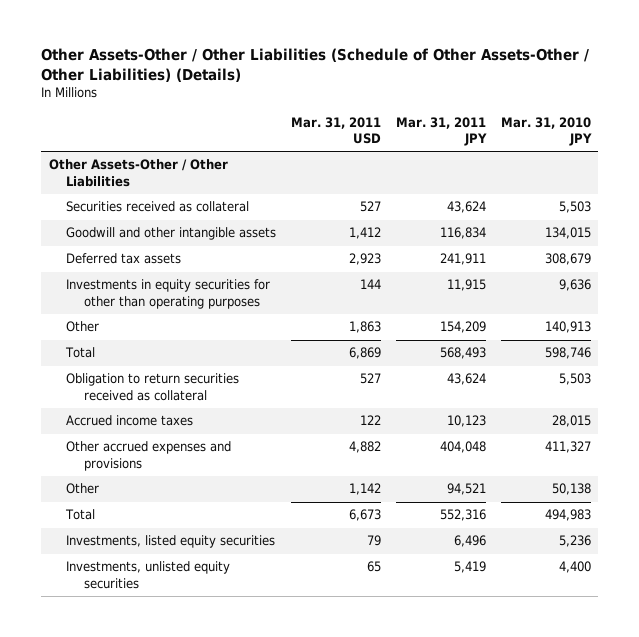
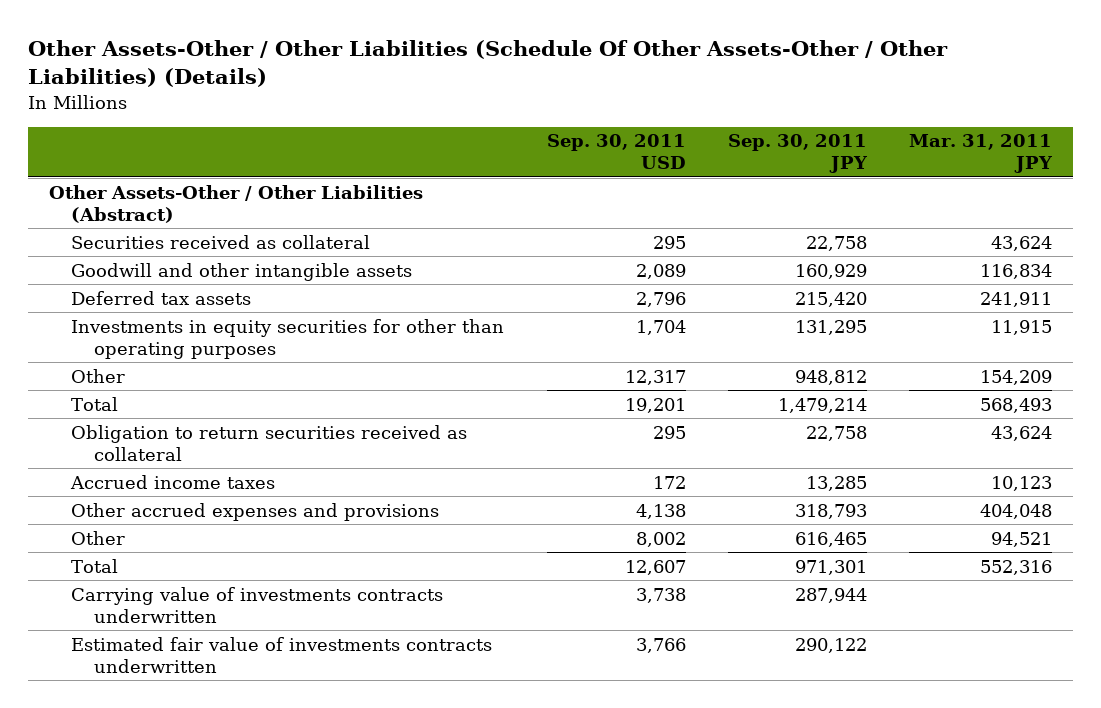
[41,48,590,82] Other Assets-Other / Other Liabilities (Schedule of Other Assets-Other / Other Liabilities) (Details) -> [27,39,948,88] Other Assets-Other / Other Liabilities (Schedule Of Other Assets-Other / Other Liabilities) (Details)
[290,116,381,144] Mar. 31, 2011 USD -> none
[500,116,592,146] Mar. 31, 2010 JPY -> none
none -> [546,134,686,170] Sep. 30, 2011 USD
none -> [727,134,868,174] Sep. 30, 2011 JPY
[48,159,228,187] Other Assets-Other / Other Liabilities -> [48,184,423,223] Other Assets-Other / Other Liabilities (Abstract)
[66,535,276,549] Investments, listed equity securities -> none
[66,561,231,589] Investments, unlisted equity securities -> none
none -> [71,586,444,623] Carrying value of investments contracts underwritten
none -> [71,636,493,673] Estimated fair value of investments contracts underwritten

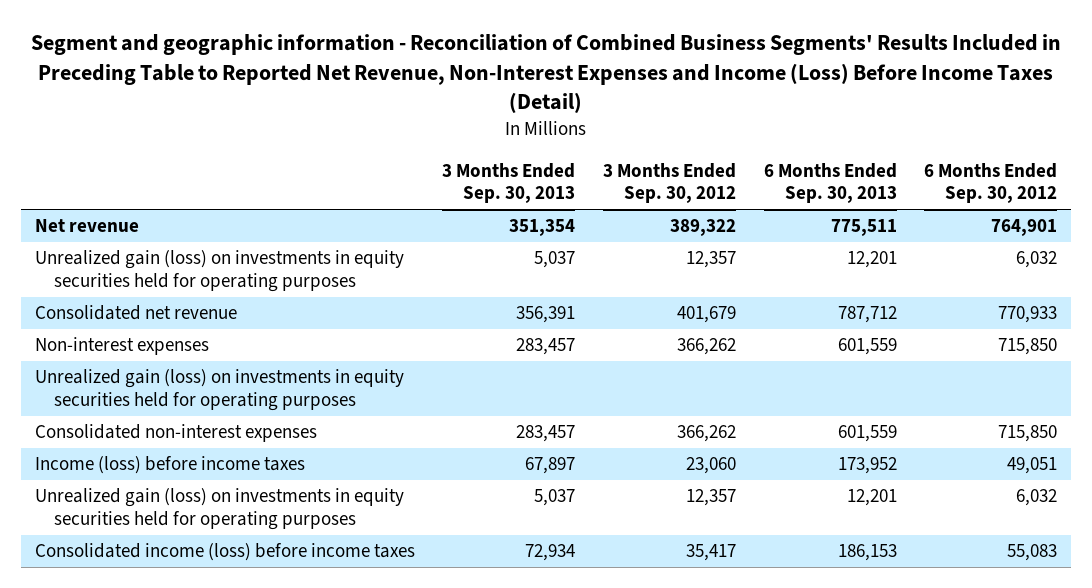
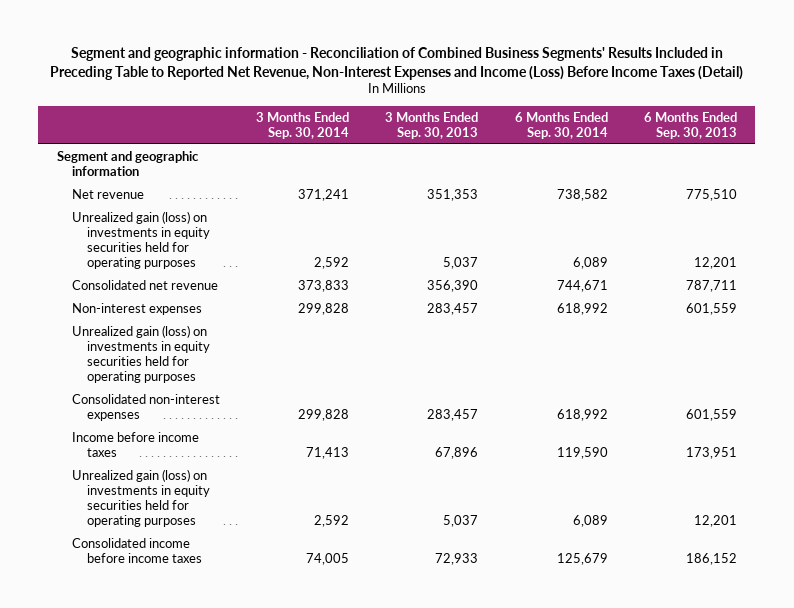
[602,162,736,204] 3 Months Ended Sep. 30, 2012 -> none
[924,162,1058,204] 6 Months Ended Sep. 30, 2012 -> none
none -> [256,111,350,139] 3 Months Ended Sep. 30, 2014
none -> [514,111,608,139] 6 Months Ended Sep. 30, 2014
none -> [56,150,199,176] Segment and geographic information
[509,219,576,237] 351,354 -> [427,188,479,201] 351,353
[830,219,897,237] 775,511 -> [686,188,738,201] 775,510
[516,306,576,324] 356,391 -> [427,279,479,292] 356,390
[837,306,897,324] 787,712 -> [686,279,738,292] 787,711
[34,456,305,475] Income (loss) before income taxes -> [71,431,199,457] Income before income taxes
[525,457,576,475] 67,897 -> [435,446,479,459] 67,896
[837,457,897,475] 173,952 -> [686,446,738,459] 173,951
[34,543,415,562] Consolidated income (loss) before income taxes -> [71,537,203,563] Consolidated income before income taxes
[525,544,576,562] 72,934 -> [435,552,479,565] 72,933
[837,544,897,562] 186,153 -> [686,552,738,565] 186,152

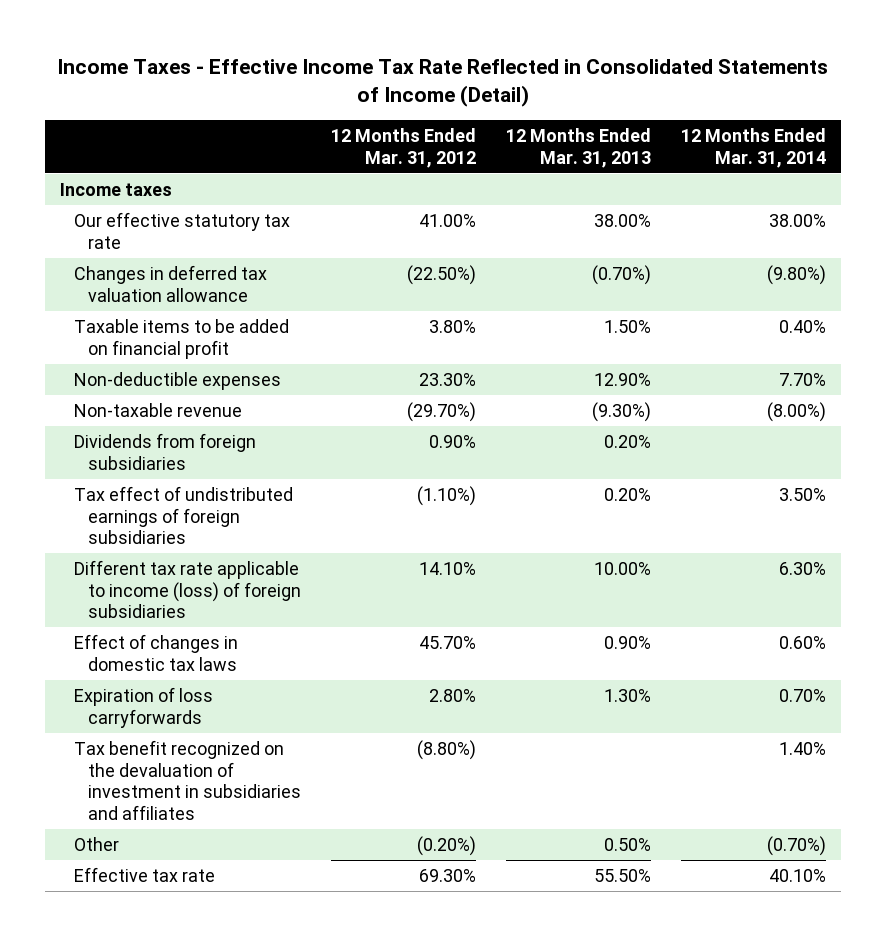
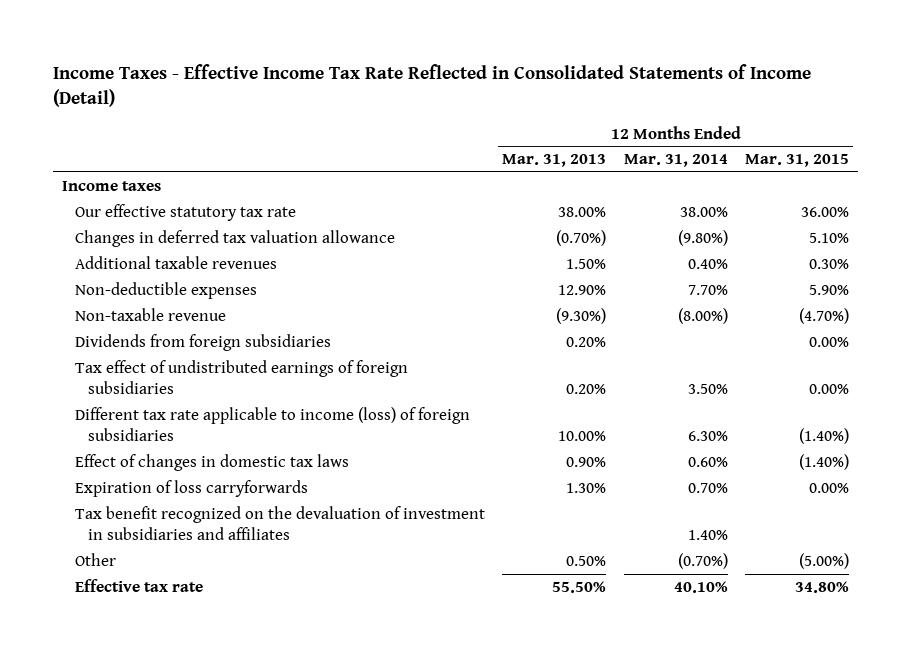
[330,128,476,168] 12 Months Ended Mar. 31, 2012 -> none
none -> [745,154,850,168] Mar. 31, 2015
[74,319,290,359] Taxable items to be added on financial profit -> [74,255,277,269] Additional taxable revenues

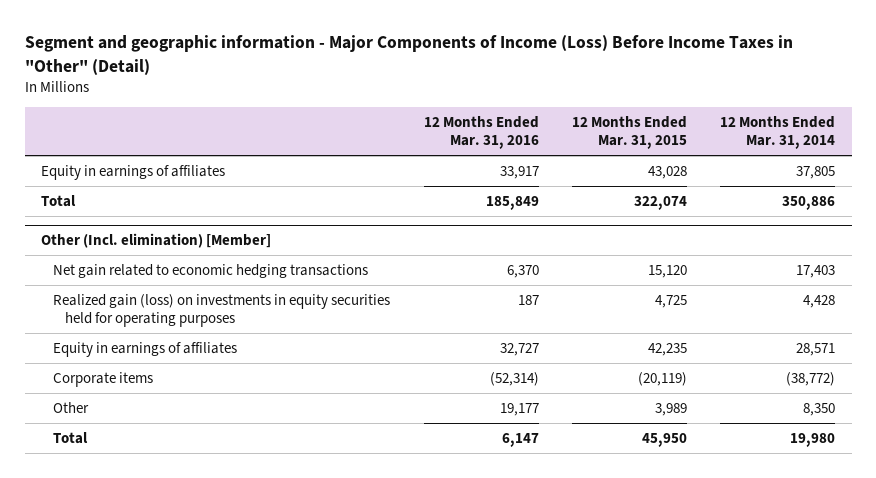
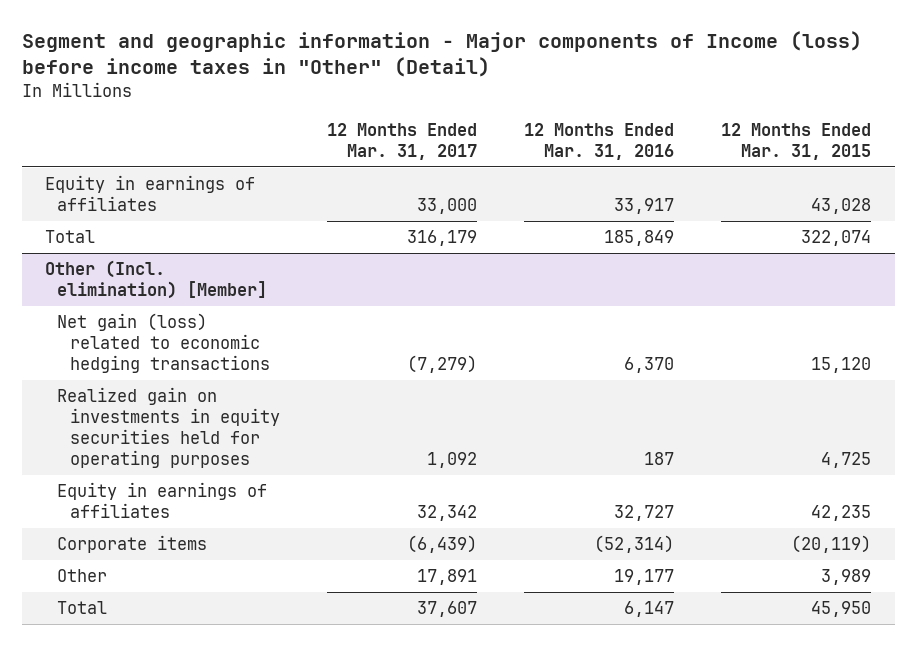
[24,35,793,75] Segment and geographic information - Major Components of Income (Loss) Before Income Taxes in "Other" (Detail) -> [21,30,862,78] Segment and geographic information - Major components of Income (loss) before income taxes in "Other" (Detail)
[720,115,836,150] 12 Months Ended Mar. 31, 2014 -> none
none -> [326,122,477,160] 12 Months Ended Mar. 31, 2017
[53,263,369,278] Net gain related to economic hedging transactions -> [57,313,270,373] Net gain (loss) related to economic hedging transactions
[53,293,391,328] Realized gain (loss) on investments in equity securities held for operating purposes -> [57,387,280,468] Realized gain on investments in equity securities held for operating purposes

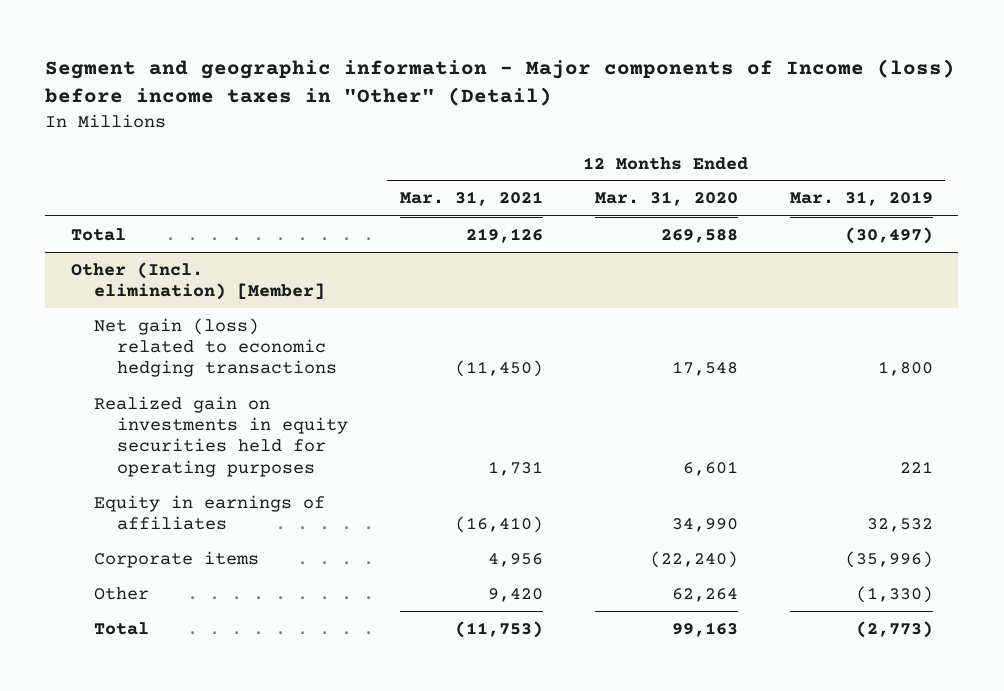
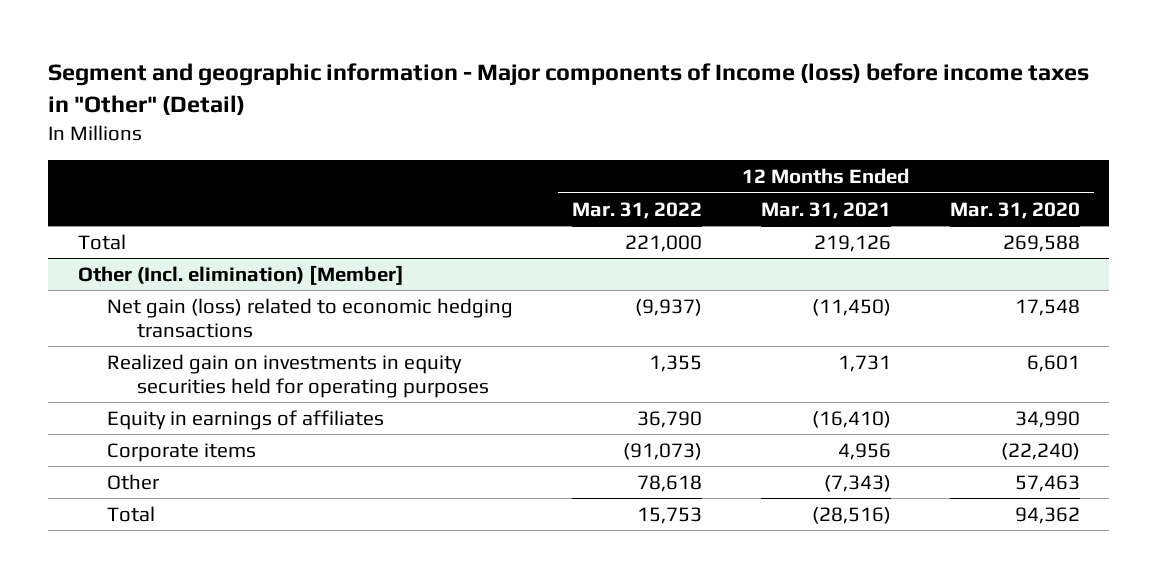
[789,191,933,207] Mar. 31, 2019 -> none
none -> [572,201,703,219] Mar. 31, 2022
[488,587,544,602] 9,420 -> [823,474,891,492] (7,343)
[671,587,738,602] 62,264 -> [1014,474,1080,492] 57,463
[455,620,544,638] (11,753) -> [811,506,891,524] (28,516)
[671,621,738,637] 99,163 -> [1014,506,1080,524] 94,362

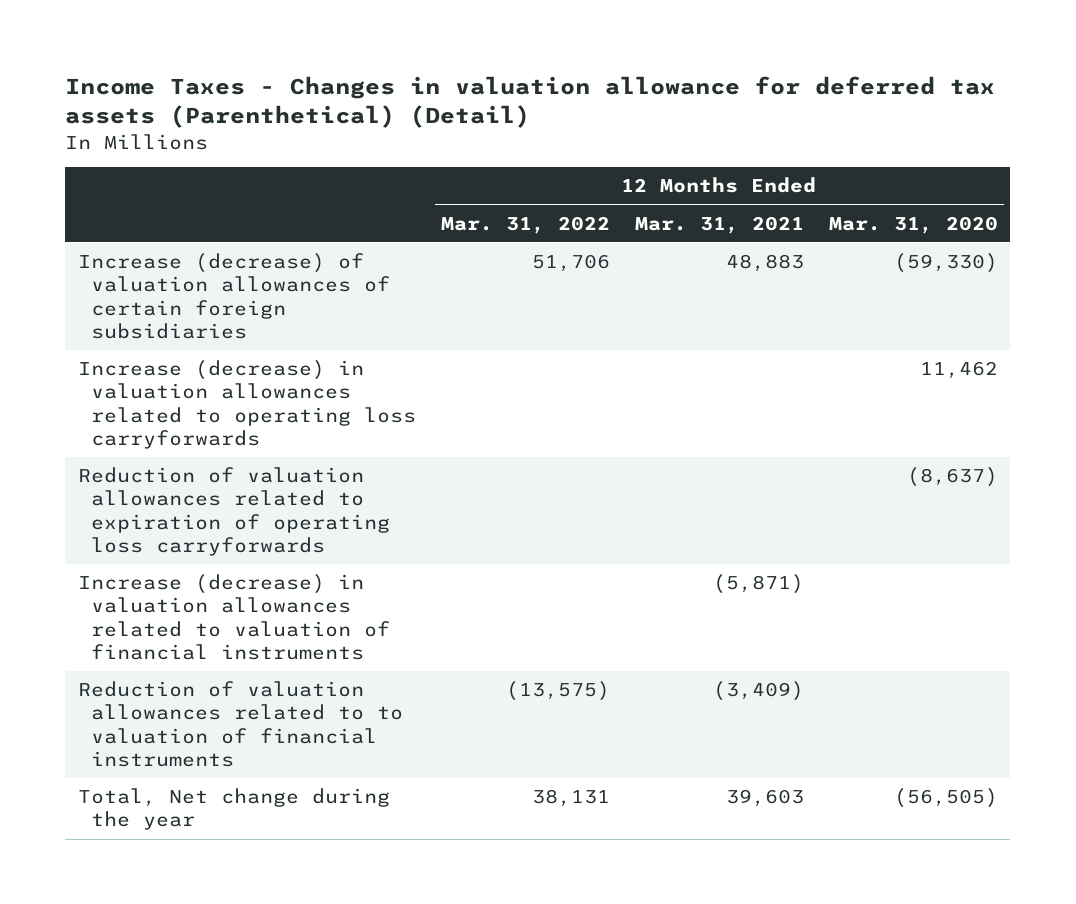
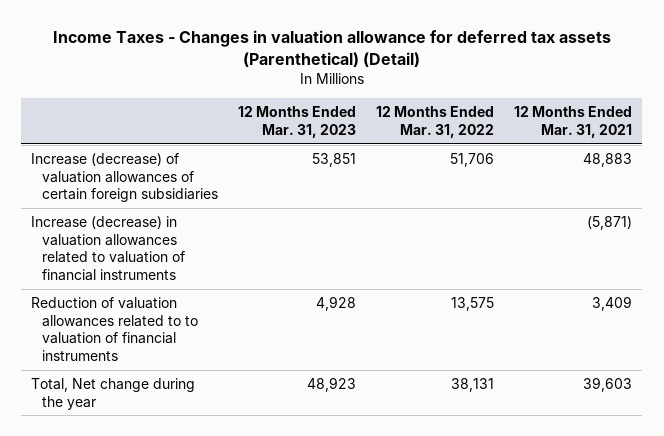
[828,215,998,234] Mar. 31, 2020 -> none
none -> [237,106,356,139] 12 Months Ended Mar. 31, 2023
[77,360,417,449] Increase (decrease) in valuation allowances related to operating loss carryforwards -> none
[77,467,391,556] Reduction of valuation allowances related to expiration of operating loss carryforwards -> none
[506,681,611,702] (13,575) -> [450,297,494,312] 13,575
[712,681,804,702] (3,409) -> [592,296,633,312] 3,409

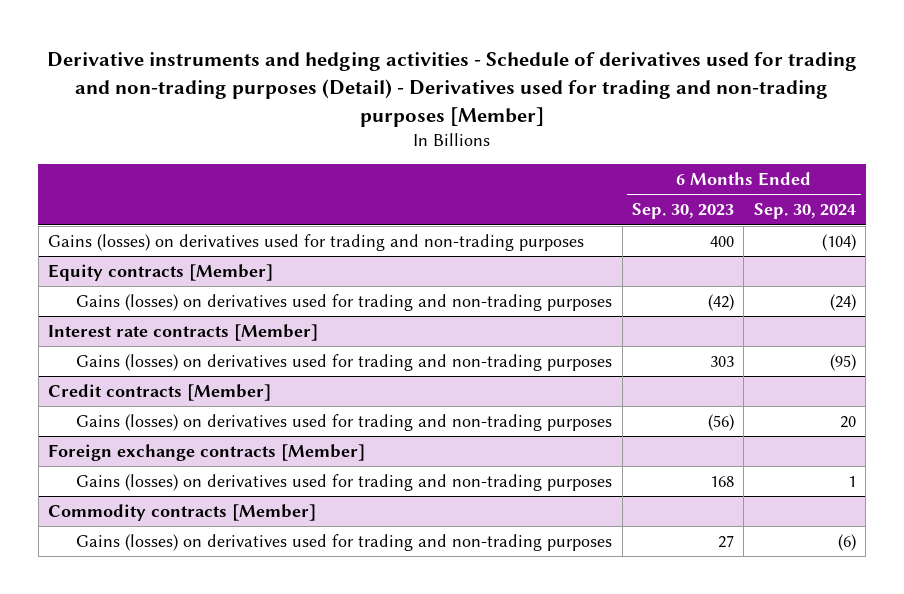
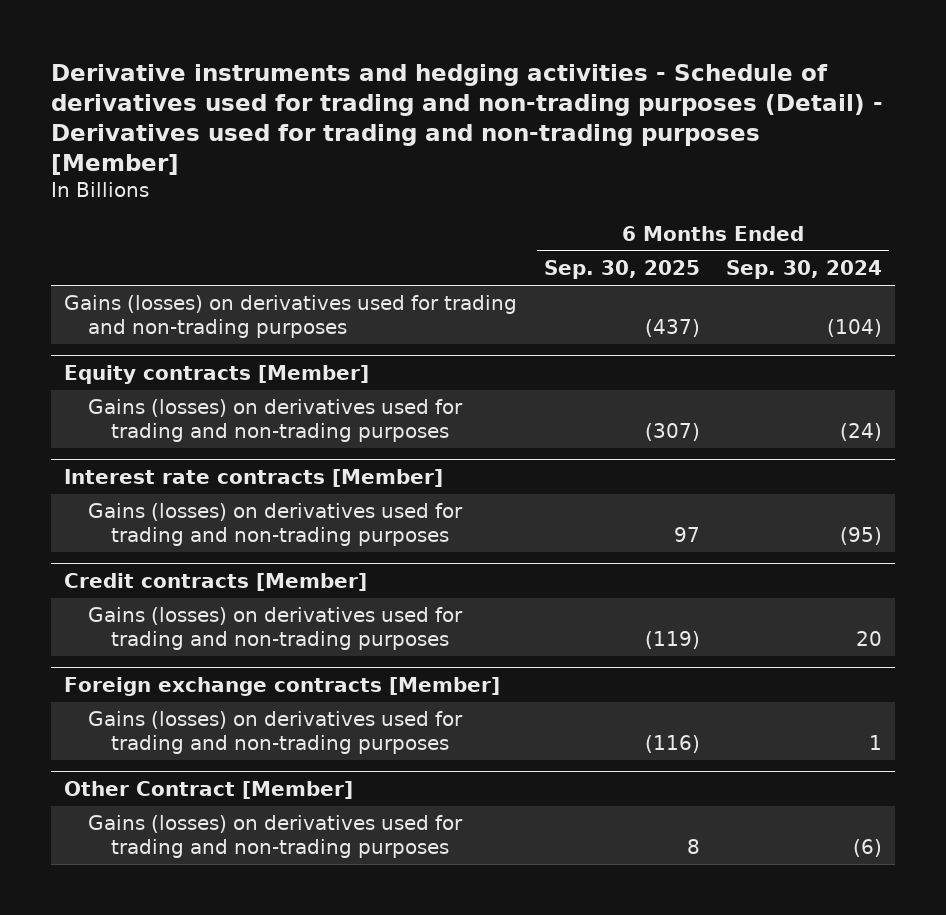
[632,203,735,220] Sep. 30, 2023 -> none
none -> [543,260,700,280] Sep. 30, 2025
[48,504,317,522] Commodity contracts [Member] -> [64,781,354,800] Other Contract [Member]

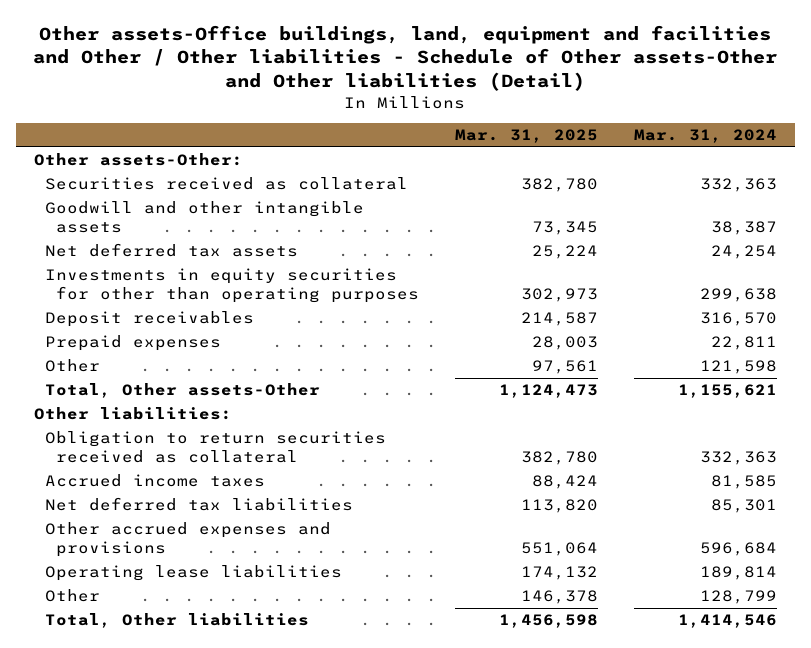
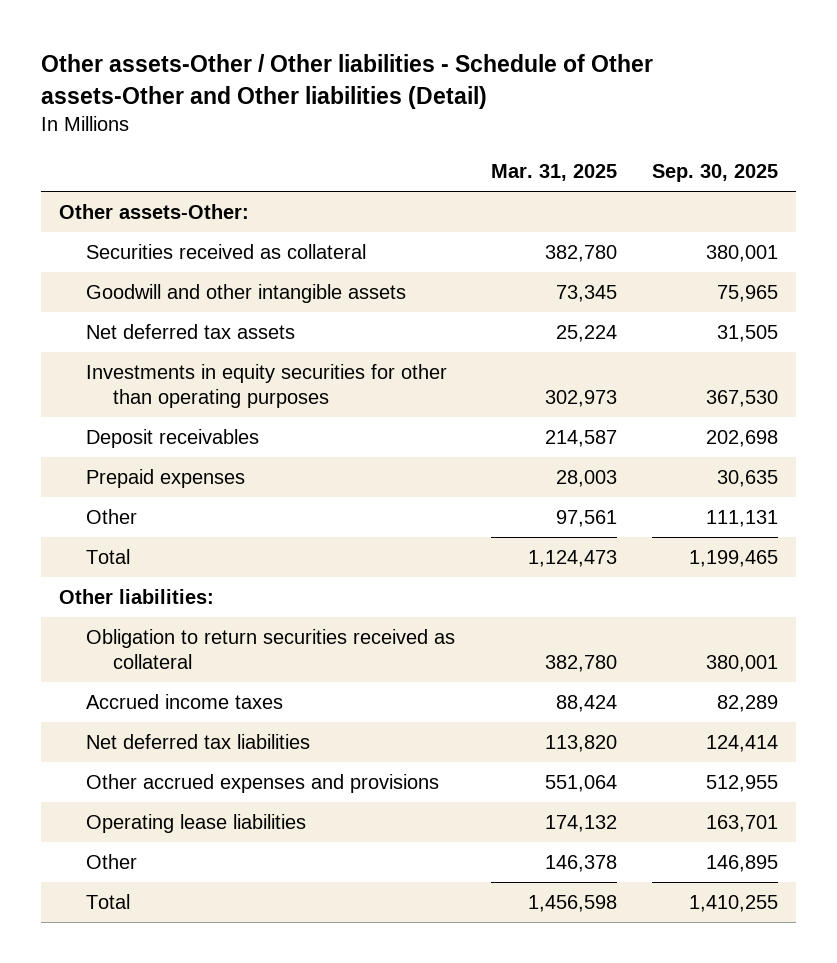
[33,24,778,92] Other assets-Office buildings, land, equipment and facilities and Other / Other liabilities - Schedule of Other assets-Other and Other liabilities (Detail) -> [41,54,654,109] Other assets-Other / Other liabilities - Schedule of Other assets-Other and Other liabilities (Detail)
[633,129,777,144] Mar. 31, 2024 -> none
none -> [652,164,779,183] Sep. 30, 2025
[45,383,321,399] Total, Other assets-Other -> [86,548,131,564] Total
[45,613,310,629] Total, Other liabilities -> [86,893,131,909] Total

